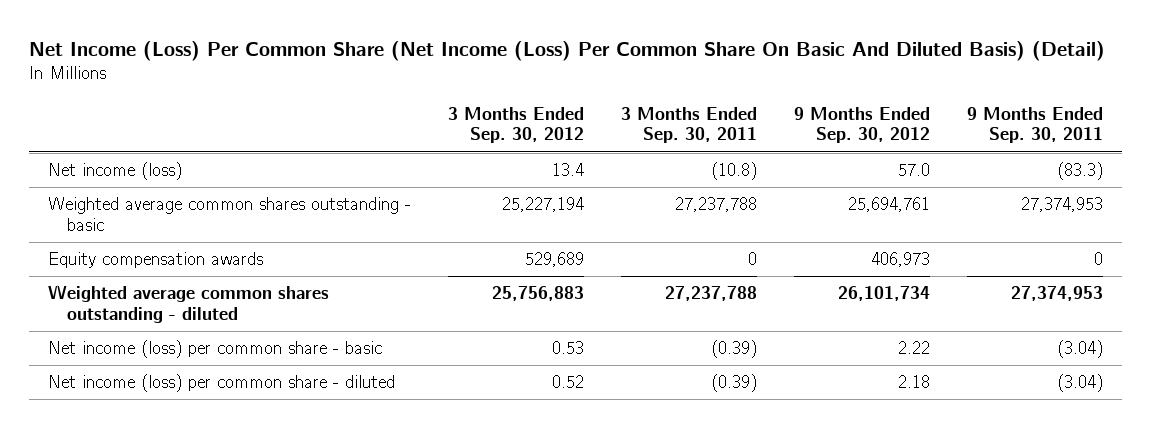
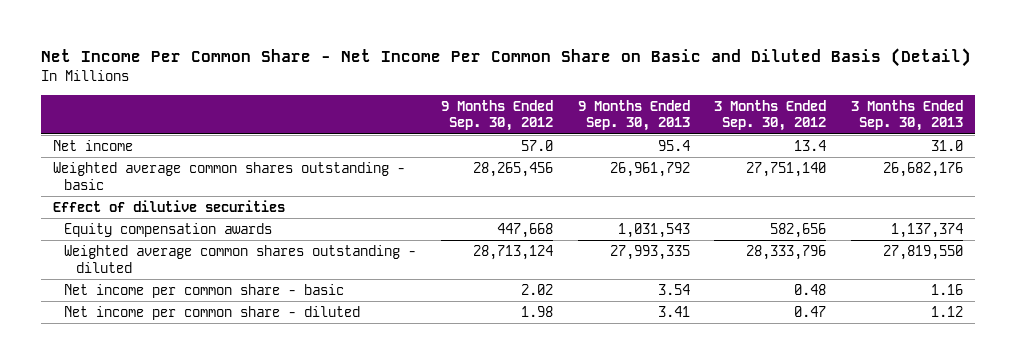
[29,41,1106,62] Net Income (Loss) Per Common Share (Net Income (Loss) Per Common Share On Basic And Diluted Basis) (Detail) -> [40,48,971,68] Net Income Per Common Share - Net Income Per Common Share on Basic and Diluted Basis (Detail)
[621,106,758,144] 3 Months Ended Sep. 30, 2011 -> none
[967,106,1104,144] 9 Months Ended Sep. 30, 2011 -> none
none -> [577,99,690,132] 9 Months Ended Sep. 30, 2013
none -> [851,99,964,132] 3 Months Ended Sep. 30, 2013
[47,162,182,181] Net income (loss) -> [52,139,133,151] Net income
[502,197,585,213] 25,227,194 -> [746,161,827,177] 27,751,140
[848,197,931,213] 25,694,761 -> [473,161,554,177] 28,265,456
none -> [52,199,285,212] Effect of dilutive securities
[525,252,585,268] 529,689 -> [770,222,827,238] 582,656
[871,252,931,268] 406,973 -> [497,222,554,238] 447,668
[492,286,585,302] 25,756,883 -> [746,244,827,260] 28,333,796
[838,286,931,302] 26,101,734 -> [473,244,554,260] 28,713,124
[47,340,382,359] Net income (loss) per common share - basic -> [64,283,345,298] Net income per common share - basic
[552,341,585,355] 0.53 -> [794,283,827,295] 0.48
[898,341,931,355] 2.22 -> [521,283,554,295] 2.02
[47,374,395,393] Net income (loss) per common share - diluted -> [64,305,361,320] Net income per common share - diluted
[552,375,585,389] 0.52 -> [794,305,827,317] 0.47
[898,375,931,389] 2.18 -> [521,305,554,317] 1.98

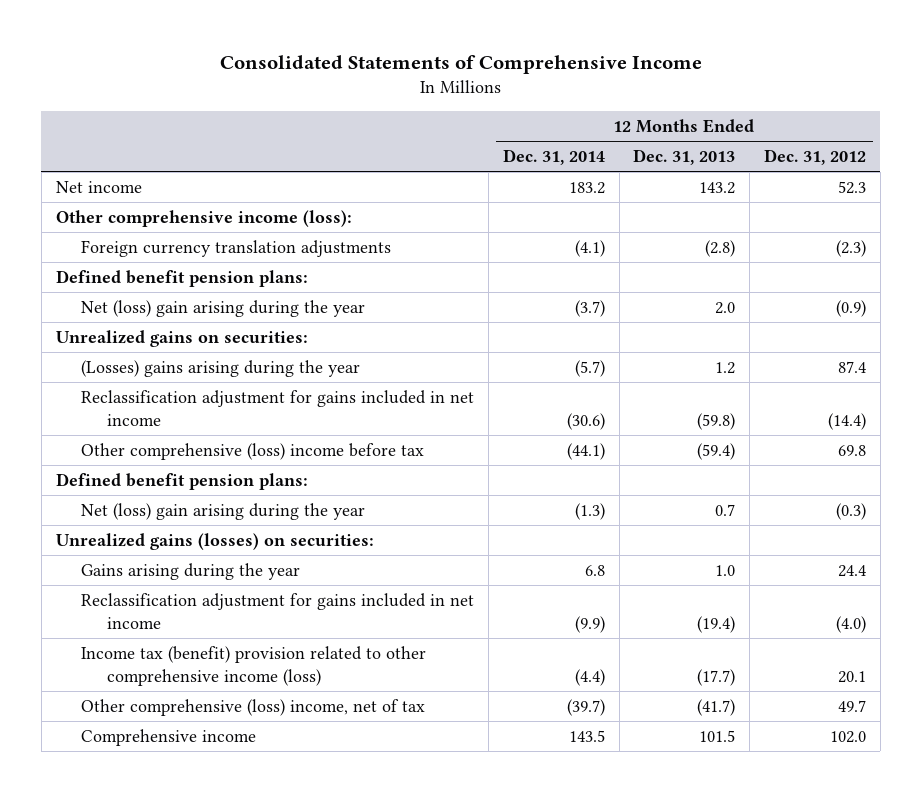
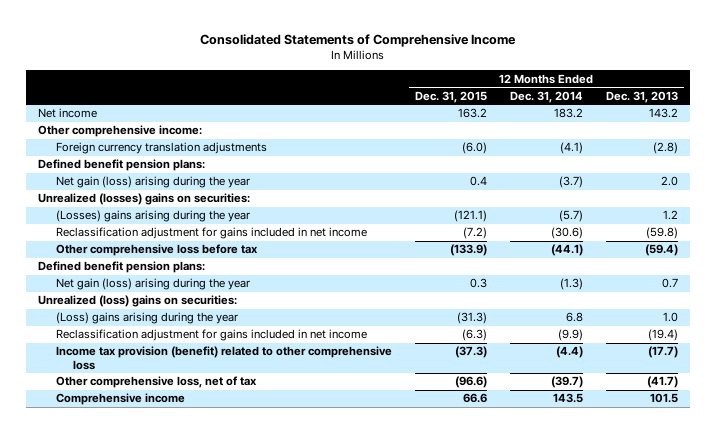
[763,148,866,165] Dec. 31, 2012 -> none
none -> [414,90,487,103] Dec. 31, 2015
[55,209,352,227] Other comprehensive income (loss): -> [37,125,202,138] Other comprehensive income:
[81,299,366,317] Net (loss) gain arising during the year -> [55,176,250,189] Net gain (loss) arising during the year
[55,329,308,347] Unrealized gains on securities: -> [37,193,250,206] Unrealized (losses) gains on securities:
[81,442,425,460] Other comprehensive (loss) income before tax -> [55,244,258,257] Other comprehensive loss before tax
[81,502,366,520] Net (loss) gain arising during the year -> [55,278,250,291] Net gain (loss) arising during the year
[55,532,374,550] Unrealized gains (losses) on securities: -> [37,295,237,308] Unrealized (loss) gains on securities:
[81,562,301,580] Gains arising during the year -> [55,312,238,325] (Loss) gains arising during the year
[81,645,427,686] Income tax (benefit) provision related to other comprehensive income (loss) -> [55,346,392,370] Income tax provision (benefit) related to other comprehensive loss
[81,698,426,716] Other comprehensive (loss) income, net of tax -> [55,376,257,389] Other comprehensive loss, net of tax

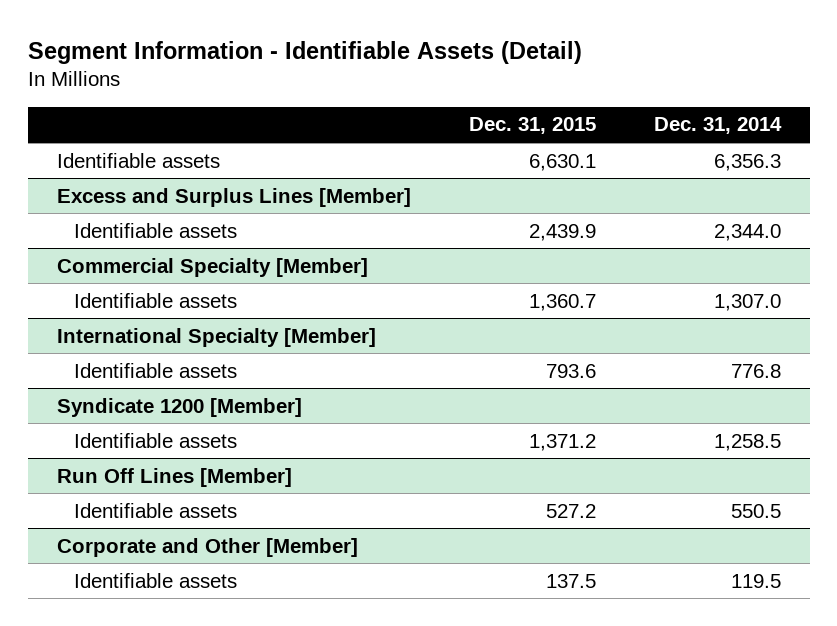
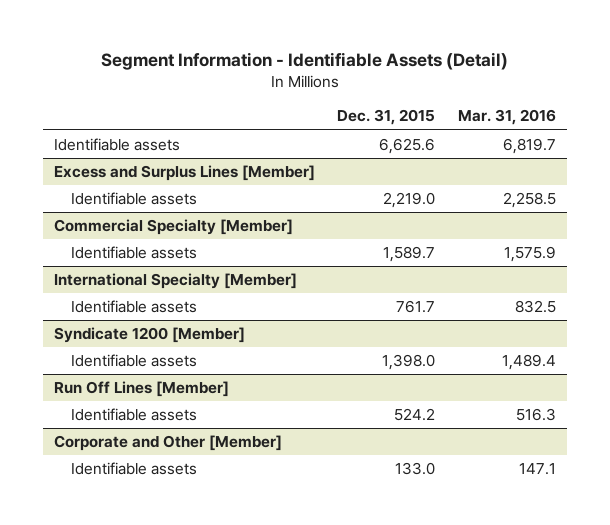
[653,117,782,135] Dec. 31, 2014 -> none
none -> [458,109,557,126] Mar. 31, 2016
[528,153,596,171] 6,630.1 -> [379,137,436,154] 6,625.6
[528,223,596,241] 2,439.9 -> [383,191,436,208] 2,219.0
[528,293,596,311] 1,360.7 -> [383,245,436,262] 1,589.7
[545,363,596,378] 793.6 -> [396,299,436,313] 761.7
[528,433,596,451] 1,371.2 -> [382,353,436,370] 1,398.0
[545,503,596,518] 527.2 -> [394,407,436,421] 524.2
[545,573,596,588] 137.5 -> [395,461,436,475] 133.0

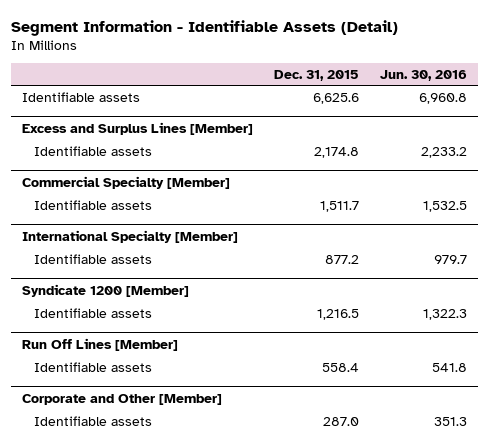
[458,109,557,126] Mar. 31, 2016 -> none
none -> [380,69,468,81] Jun. 30, 2016
[383,191,436,208] 2,219.0 -> [313,146,359,158] 2,174.8
[383,245,436,262] 1,589.7 -> [319,200,359,212] 1,511.7
[396,299,436,313] 761.7 -> [324,254,359,264] 877.2
[382,353,436,370] 1,398.0 -> [316,308,359,320] 1,216.5
[394,407,436,421] 524.2 -> [321,362,359,372] 558.4
[395,461,436,475] 133.0 -> [322,416,359,426] 287.0

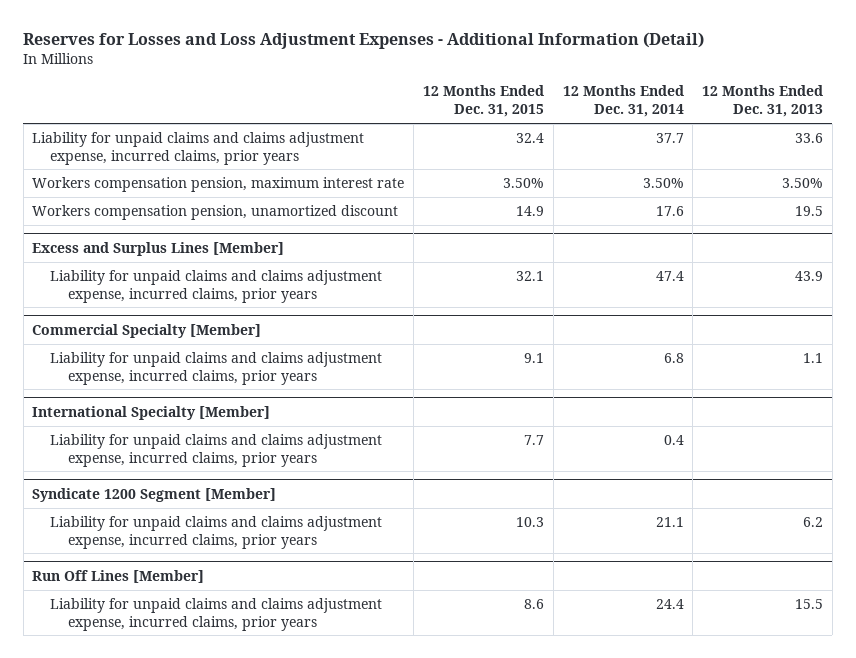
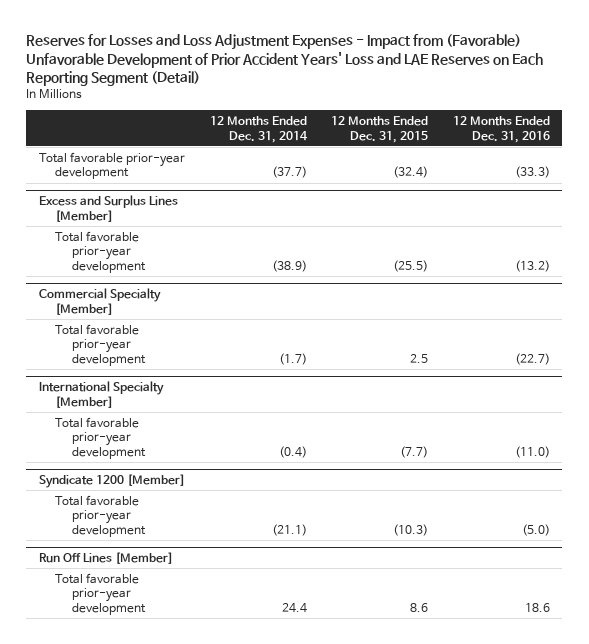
[23,31,705,49] Reserves for Losses and Loss Adjustment Expenses - Additional Information (Detail) -> [26,34,544,87] Reserves for Losses and Loss Adjustment Expenses - Impact from (Favorable) Unfavorable Development of Prior Accident Years' Loss and LAE Reserves on Each Reporting Segment (Detail)
[702,85,824,118] 12 Months Ended Dec. 31, 2013 -> none
none -> [452,115,550,143] 12 Months Ended Dec. 31, 2016
[32,131,365,165] Liability for unpaid claims and claims adjustment expense, incurred claims, prior years -> none
[32,176,405,192] Workers compensation pension, maximum interest rate -> none
[32,204,399,220] Workers compensation pension, unamortized discount -> none
none -> [38,151,185,180] Total favorable prior-year development
[50,269,383,303] Liability for unpaid claims and claims adjustment expense, incurred claims, prior years -> none
none -> [55,230,146,274] Total favorable prior-year development
[50,351,383,385] Liability for unpaid claims and claims adjustment expense, incurred claims, prior years -> none
none -> [55,323,146,367] Total favorable prior-year development
[50,433,383,467] Liability for unpaid claims and claims adjustment expense, incurred claims, prior years -> none
[50,515,383,549] Liability for unpaid claims and claims adjustment expense, incurred claims, prior years -> none
none -> [55,416,146,460] Total favorable prior-year development
[32,487,277,502] Syndicate 1200 Segment [Member] -> [38,474,185,489] Syndicate 1200 [Member]
none -> [55,494,146,538] Total favorable prior-year development
[50,597,383,631] Liability for unpaid claims and claims adjustment expense, incurred claims, prior years -> [55,572,146,616] Total favorable prior-year development

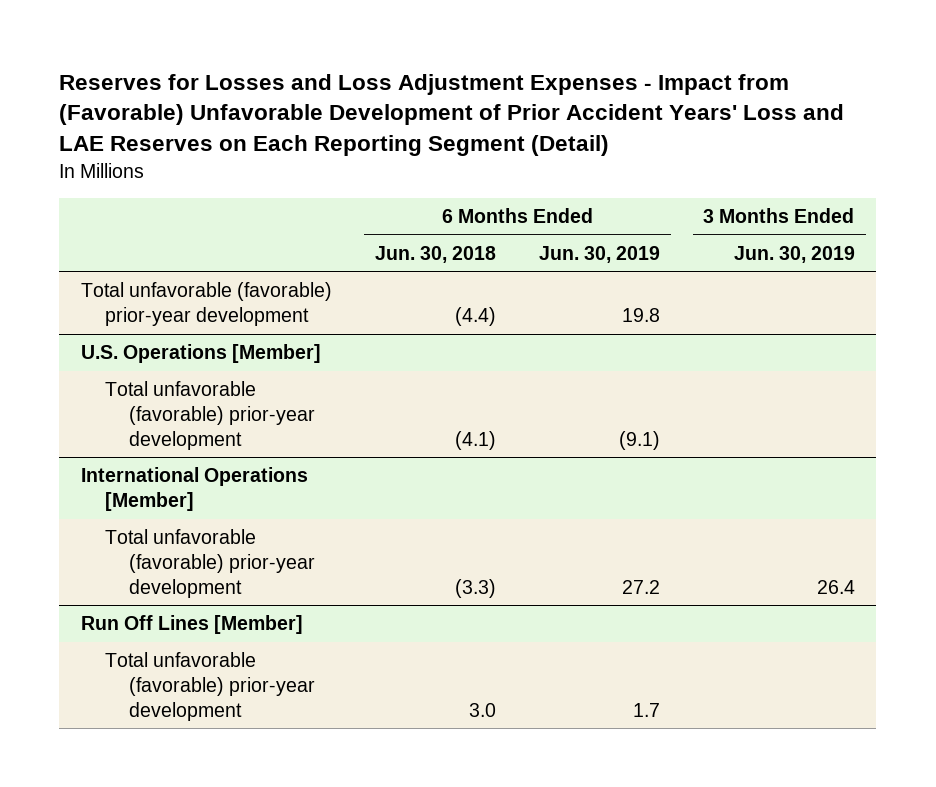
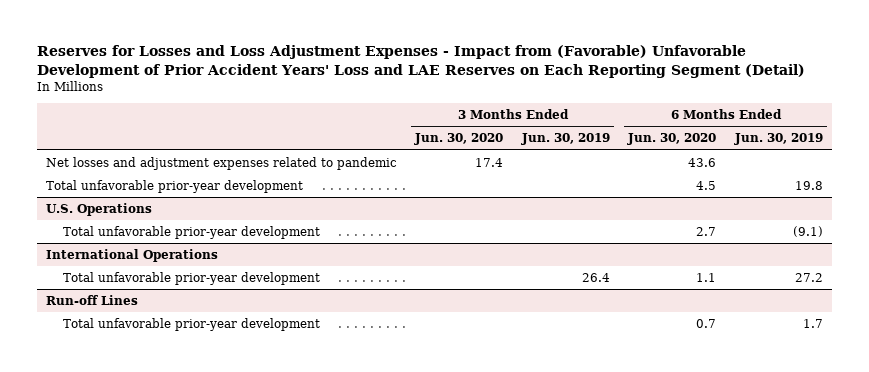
[375,245,497,263] Jun. 30, 2018 -> none
none -> [414,133,504,146] Jun. 30, 2020
none -> [627,133,717,146] Jun. 30, 2020
none -> [45,157,397,171] Net losses and adjustment expenses related to pandemic
[80,282,332,327] Total unfavorable (favorable) prior-year development -> [45,180,303,194] Total unfavorable prior-year development
[80,344,321,364] U.S. Operations [Member] -> [45,203,152,217] U.S. Operations
[104,381,315,450] Total unfavorable (favorable) prior-year development -> [63,226,321,240] Total unfavorable prior-year development
[80,467,308,512] International Operations [Member] -> [45,249,218,263] International Operations
[104,529,315,598] Total unfavorable (favorable) prior-year development -> [63,272,321,286] Total unfavorable prior-year development
[80,615,303,635] Run Off Lines [Member] -> [45,295,138,306] Run-off Lines
[104,652,315,721] Total unfavorable (favorable) prior-year development -> [63,318,321,332] Total unfavorable prior-year development

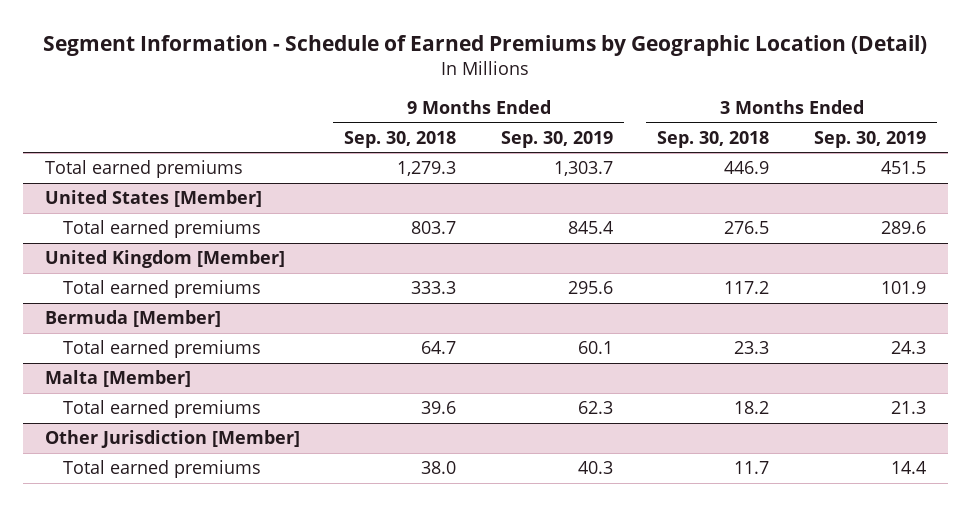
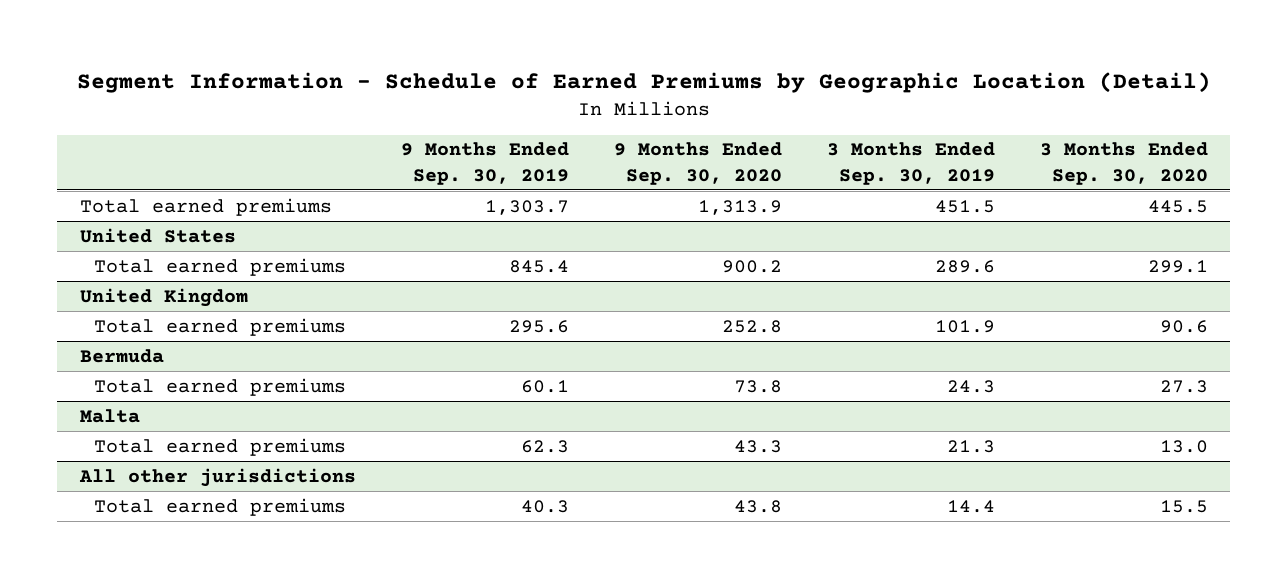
[344,130,457,148] Sep. 30, 2018 -> none
[657,130,770,148] Sep. 30, 2018 -> none
none -> [613,142,782,185] 9 Months Ended Sep. 30, 2020
none -> [1039,142,1208,185] 3 Months Ended Sep. 30, 2020
[44,190,262,208] United States [Member] -> [79,227,236,243] United States
[44,250,285,269] United Kingdom [Member] -> [79,287,248,307] United Kingdom
[44,310,221,328] Bermuda [Member] -> [79,348,164,363] Bermuda
[44,370,191,388] Malta [Member] -> [79,408,140,423] Malta
[44,430,300,449] Other Jurisdiction [Member] -> [78,467,356,487] All other jurisdictions

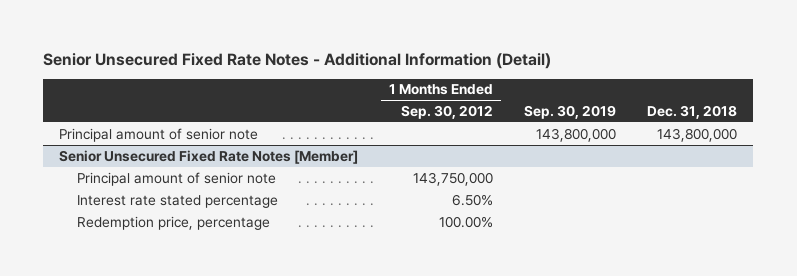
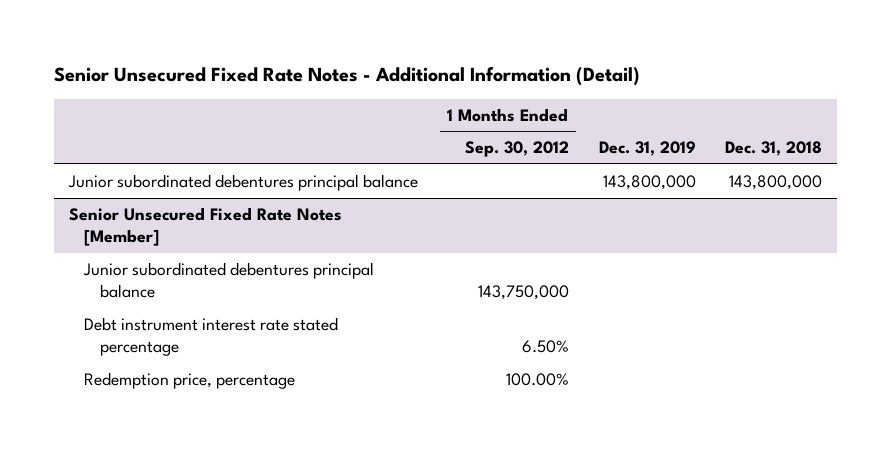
[524,104,617,119] Sep. 30, 2019 -> none
none -> [598,141,696,157] Dec. 31, 2019
[59,127,259,142] Principal amount of senior note -> [67,174,418,192] Junior subordinated debentures principal balance
[77,171,277,186] Principal amount of senior note -> [83,262,375,299] Junior subordinated debentures principal balance
[77,194,279,208] Interest rate stated percentage -> [84,317,339,357] Debt instrument interest rate stated percentage

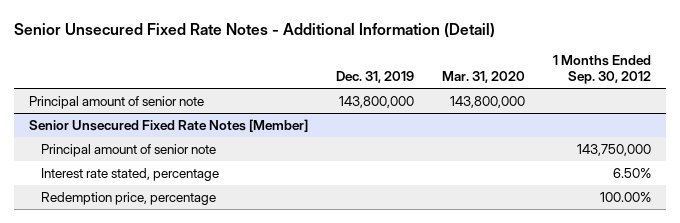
[725,141,823,157] Dec. 31, 2018 -> none
none -> [442,70,526,83] Mar. 31, 2020
[67,174,418,192] Junior subordinated debentures principal balance -> [28,95,204,109] Principal amount of senior note
[83,262,375,299] Junior subordinated debentures principal balance -> [40,143,216,157] Principal amount of senior note
[84,317,339,357] Debt instrument interest rate stated percentage -> [40,167,219,181] Interest rate stated, percentage

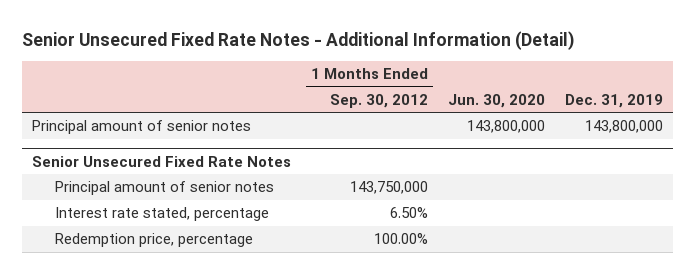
[442,70,526,83] Mar. 31, 2020 -> none
none -> [447,93,545,108] Jun. 30, 2020
[28,95,204,109] Principal amount of senior note -> [32,120,252,135] Principal amount of senior notes
[28,118,308,132] Senior Unsecured Fixed Rate Notes [Member] -> [32,155,292,167] Senior Unsecured Fixed Rate Notes
[40,143,216,157] Principal amount of senior note -> [55,181,275,196] Principal amount of senior notes

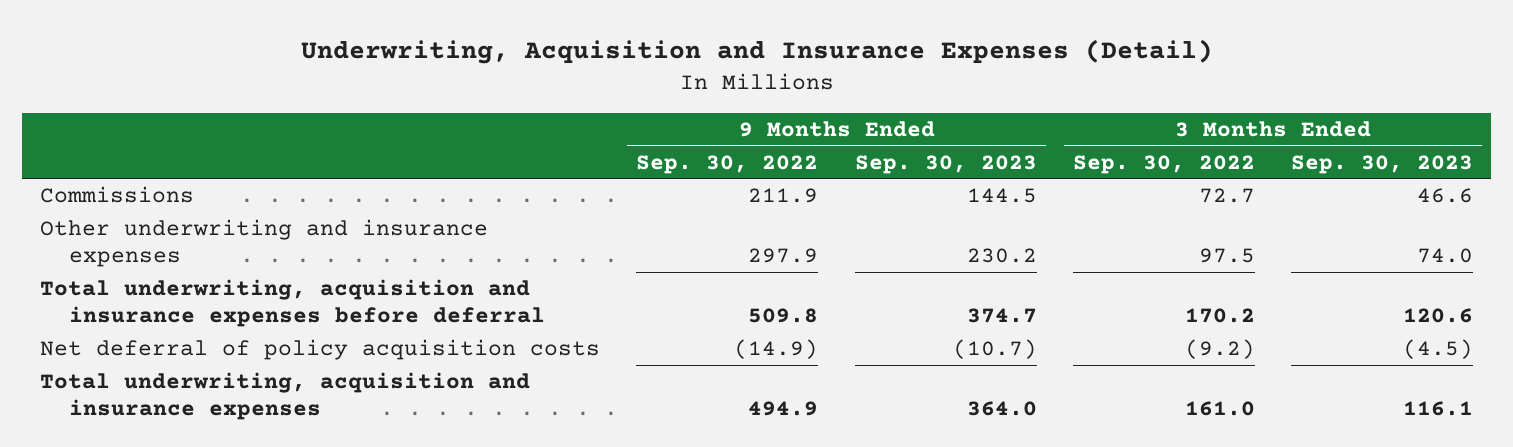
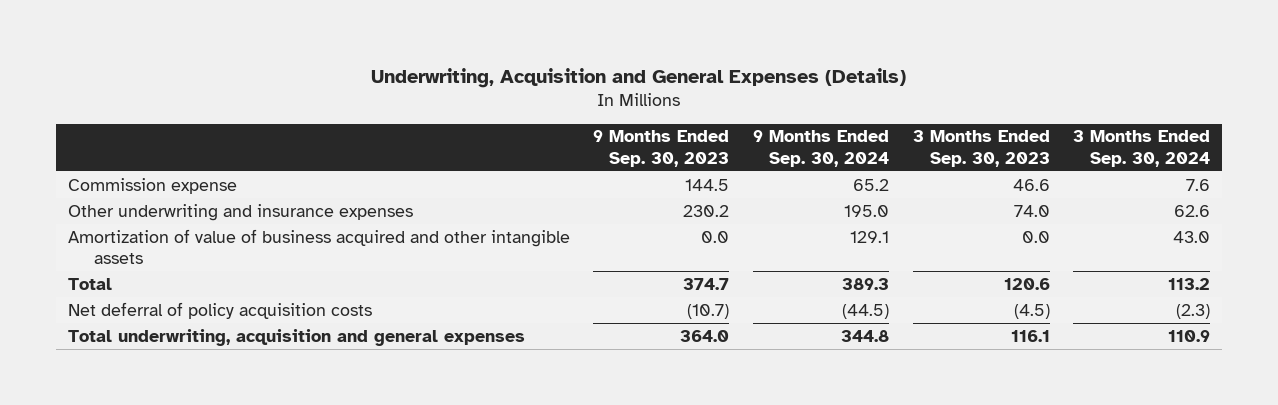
[300,39,1213,65] Underwriting, Acquisition and Insurance Expenses (Detail) -> [370,67,906,88] Underwriting, Acquisition and General Expenses (Details)
[636,154,819,174] Sep. 30, 2022 -> none
[1072,154,1255,174] Sep. 30, 2022 -> none
none -> [752,130,889,167] 9 Months Ended Sep. 30, 2024
none -> [1073,130,1211,167] 3 Months Ended Sep. 30, 2024
[40,186,195,204] Commissions -> [67,177,237,194] Commission expense
none -> [67,228,570,264] Amortization of value of business acquired and other intangible assets
[40,279,545,327] Total underwriting, acquisition and insurance expenses before deferral -> [67,277,112,290] Total
[40,372,531,420] Total underwriting, acquisition and insurance expenses -> [67,328,525,346] Total underwriting, acquisition and general expenses

